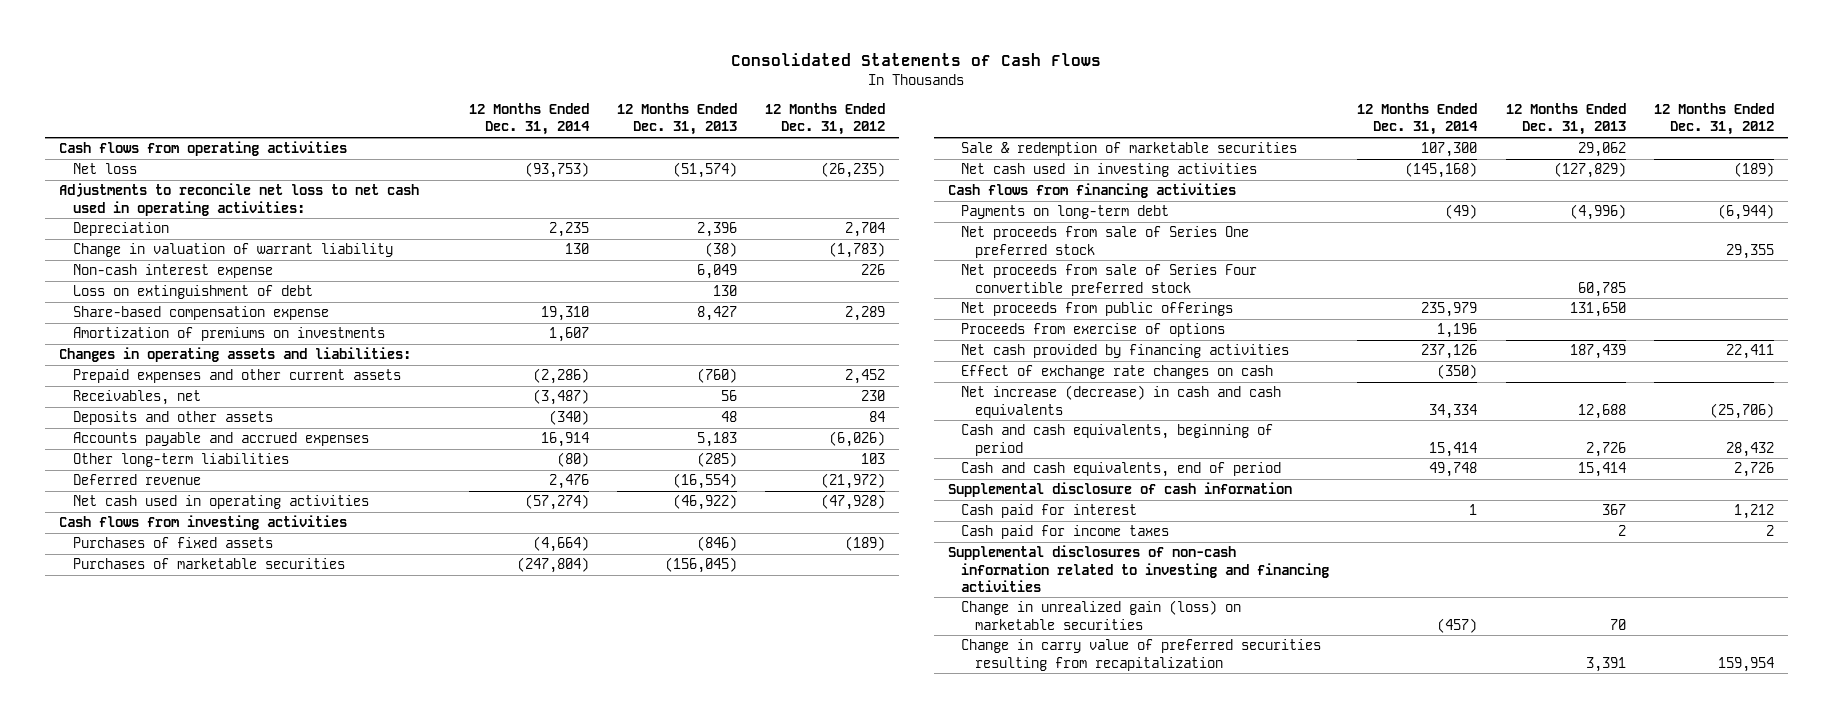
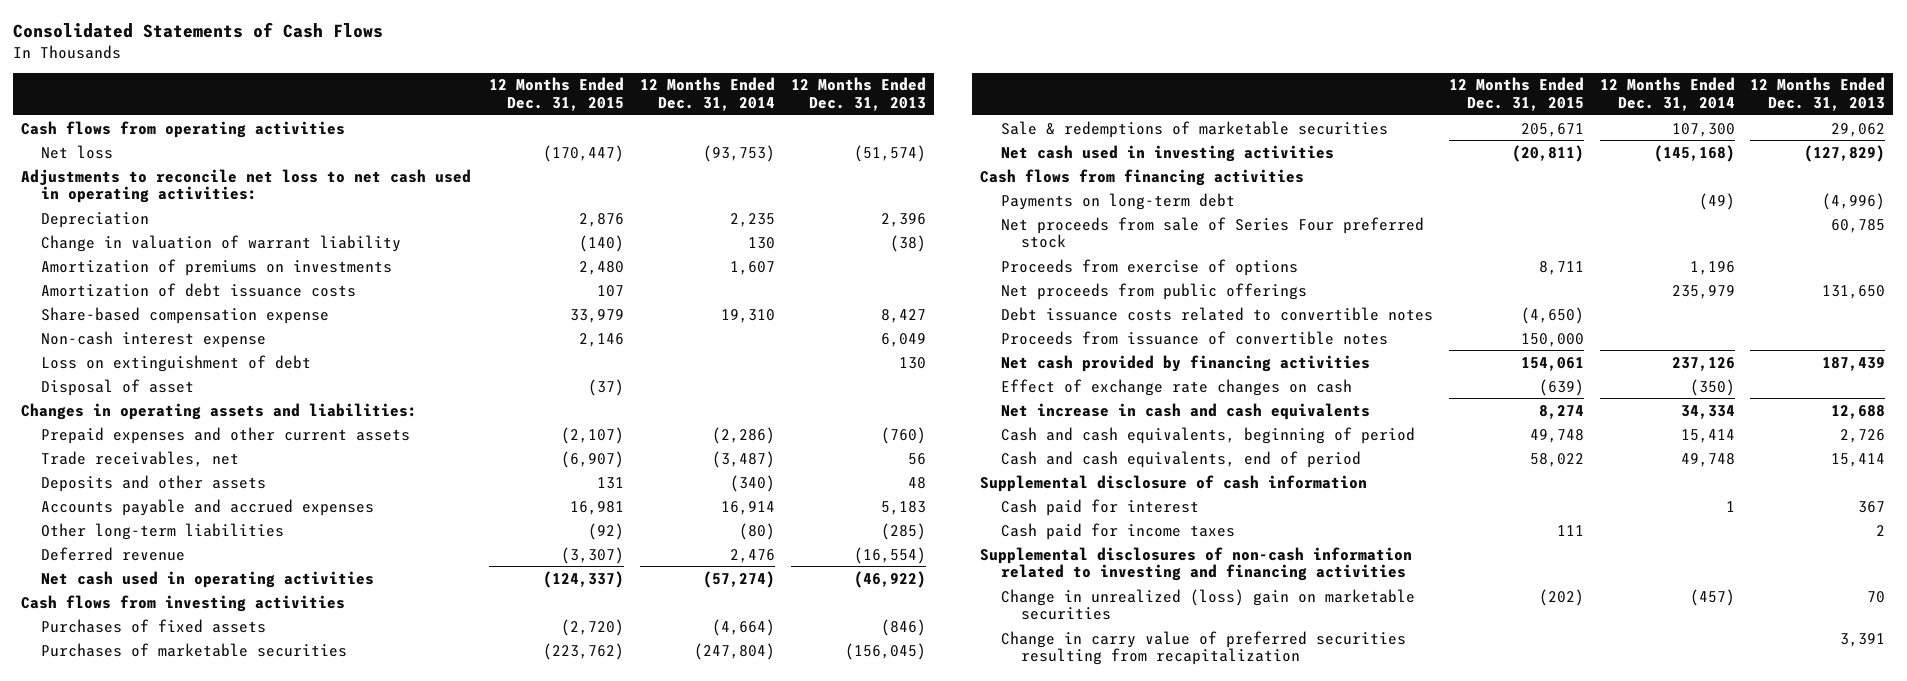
[764,103,885,136] 12 Months Ended Dec. 31, 2012 -> none
none -> [489,77,625,112] 12 Months Ended Dec. 31, 2015
[72,327,385,342] Amortization of premiums on investments -> [41,258,393,276] Amortization of premiums on investments
none -> [41,282,357,297] Amortization of debt issuance costs
[72,306,329,321] Share-based compensation expense -> [41,306,330,324] Share-based compensation expense
none -> [41,378,195,396] Disposal of asset
[72,390,201,406] Receivables, net -> [41,450,240,467] Trade receivables, net
[961,142,1298,157] Sale & redemption of marketable securities -> [1000,120,1388,138] Sale & redemptions of marketable securities
[961,226,1250,258] Net proceeds from sale of Series One preferred stock -> none
[961,264,1258,296] Net proceeds from sale of Series Four convertible preferred stock -> [1000,216,1424,249] Net proceeds from sale of Series Four preferred stock
[961,302,1234,317] Net proceeds from public offerings -> [1000,282,1307,300] Net proceeds from public offerings
none -> [1000,306,1433,321] Debt issuance costs related to convertible notes
none -> [1000,330,1388,345] Proceeds from issuance of convertible notes
[961,385,1282,418] Net increase (decrease) in cash and cash equivalents -> [1000,402,1370,420] Net increase in cash and cash equivalents
[961,600,1242,630] Change in unrealized gain (loss) on marketable securities -> [1000,588,1415,621] Change in unrealized (loss) gain on marketable securities

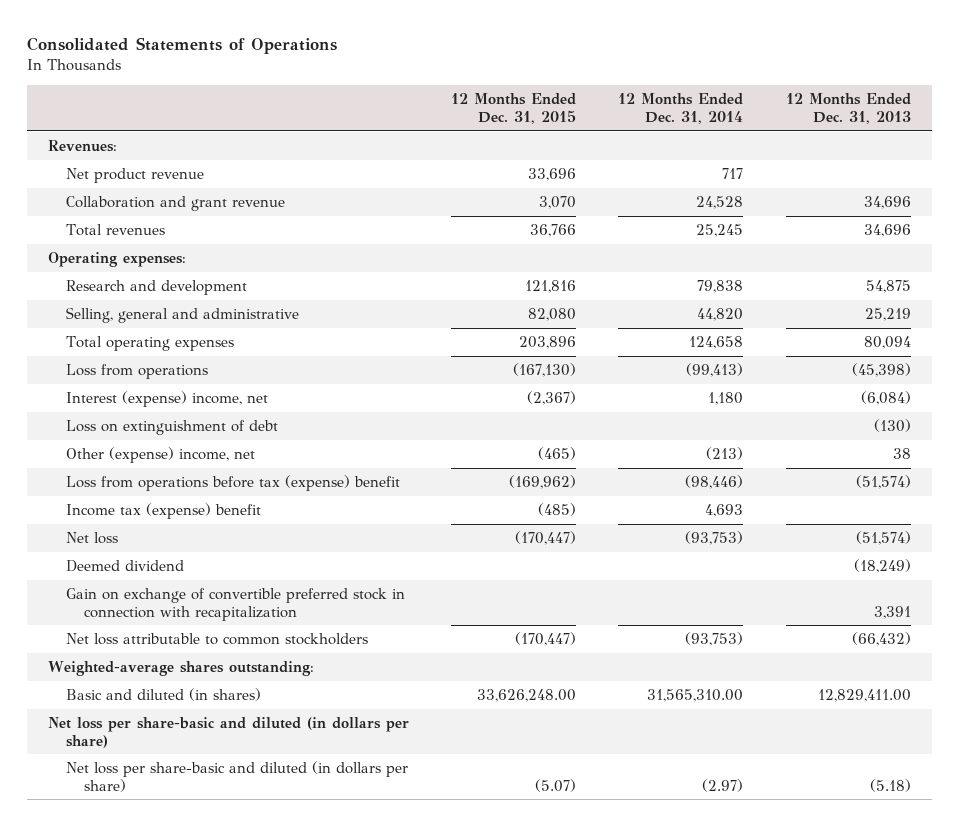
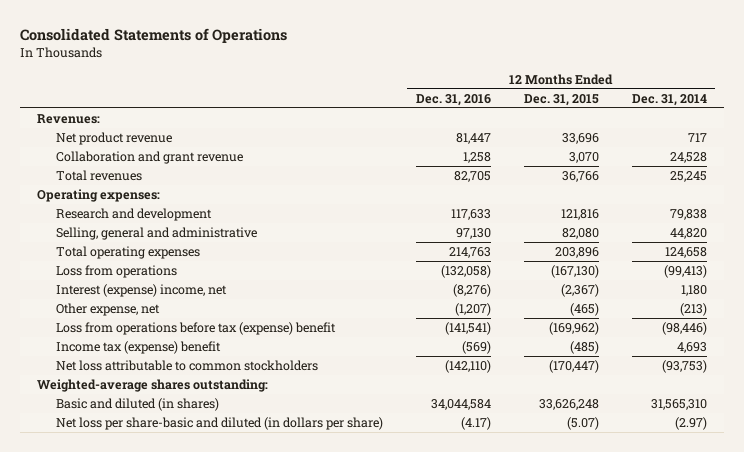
[785,93,911,124] 12 Months Ended Dec. 31, 2013 -> none
none -> [415,93,491,106] Dec. 31, 2016
[66,420,279,436] Loss on extinguishment of debt -> none
[66,447,256,464] Other (expense) income, net -> [55,303,160,317] Other expense, net
[66,532,119,545] Net loss -> none
[66,560,185,573] Deemed dividend -> none
[66,588,406,621] Gain on exchange of convertible preferred stock in connection with recapitalization -> none
[47,717,409,748] Net loss per share-basic and diluted (in dollars per share) -> none
[477,689,577,703] 33,626,248.00 -> [538,399,599,411] 33,626,248
[647,689,744,703] 31,565,310.00 -> [651,399,708,411] 31,565,310

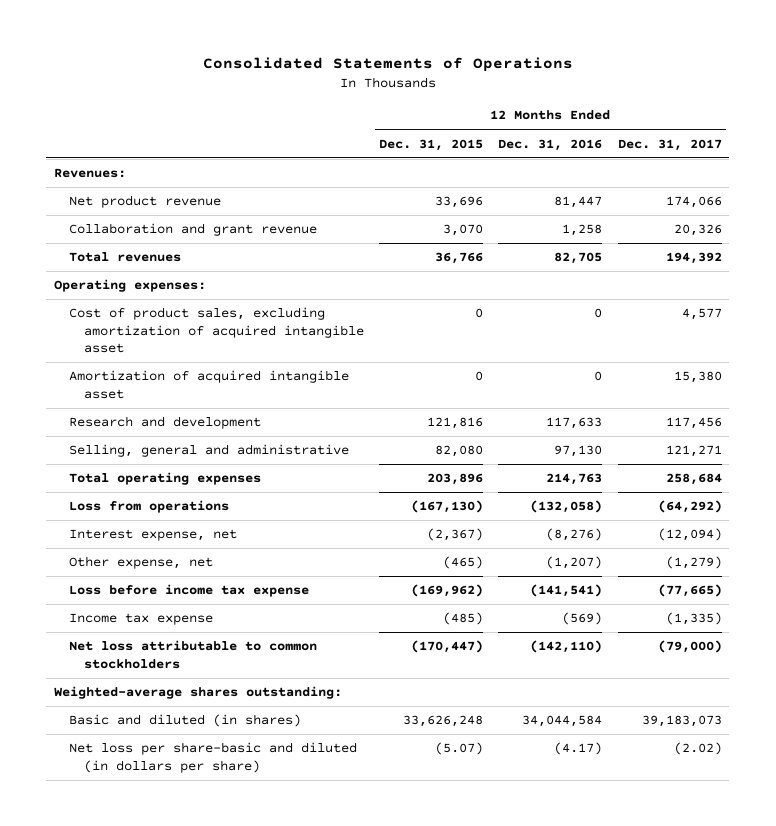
[632,93,708,106] Dec. 31, 2014 -> none
none -> [617,138,722,151] Dec. 31, 2017
none -> [68,307,364,353] Cost of product sales, excluding amortization of acquired intangible asset
none -> [68,370,349,399] Amortization of acquired intangible asset
[55,284,227,298] Interest (expense) income, net -> [68,529,237,542] Interest expense, net
[55,322,336,336] Loss from operations before tax (expense) benefit -> [68,584,309,598] Loss before income tax expense
[55,341,221,355] Income tax (expense) benefit -> [68,613,213,626] Income tax expense

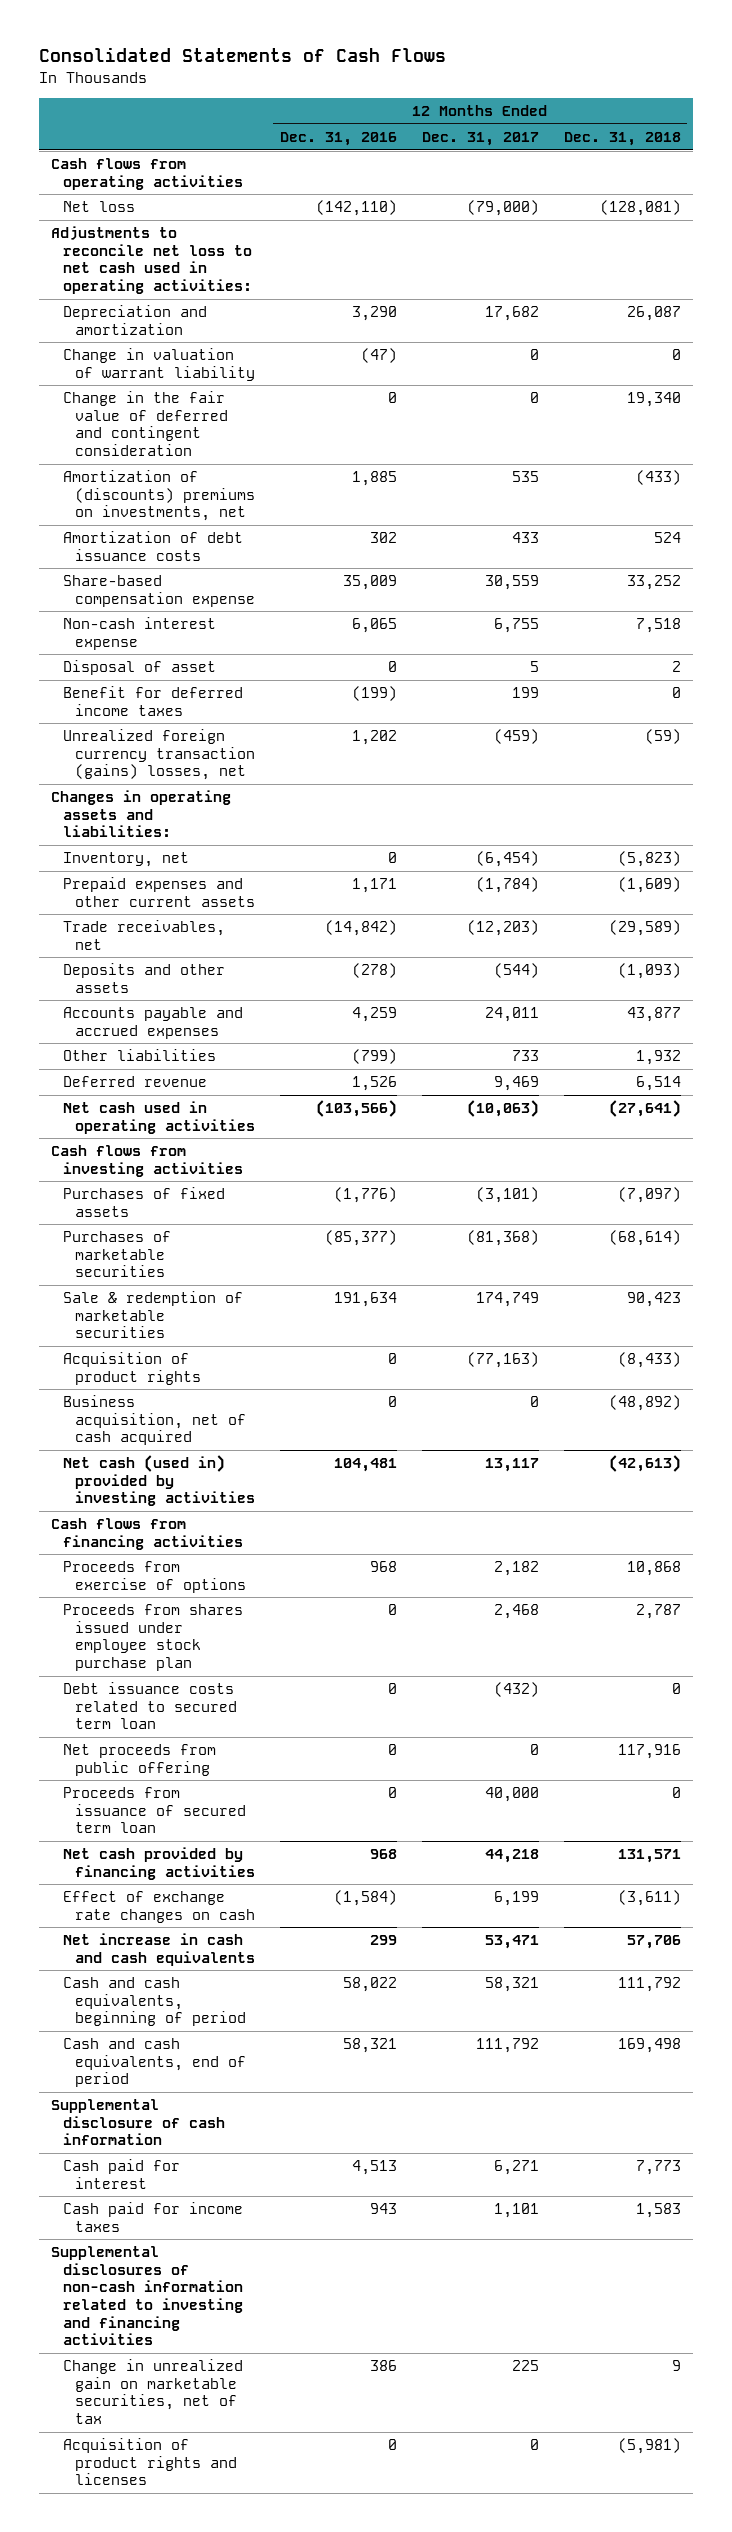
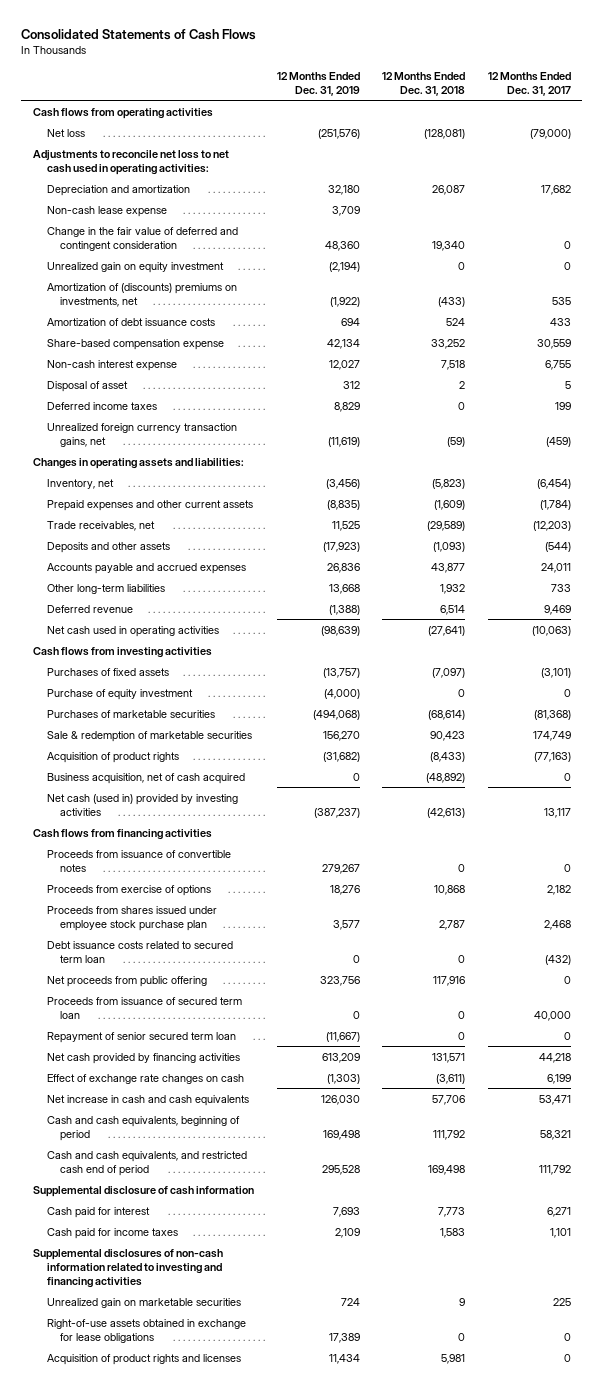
[279,131,397,146] Dec. 31, 2016 -> none
none -> [276,71,360,96] 12 Months Ended Dec. 31, 2019
[62,348,255,381] Change in valuation of warrant liability -> none
none -> [46,205,167,217] Non-cash lease expense
none -> [46,261,224,273] Unrealized gain on equity investment
[62,686,243,716] Benefit for deferred income taxes -> [46,401,157,410] Deferred income taxes
[62,729,255,781] Unrealized foreign currency transaction (gains) losses, net -> [46,422,237,447] Unrealized foreign currency transaction gains, net
[62,1049,216,1062] Other liabilities -> [46,583,165,594] Other long-term liabilities
none -> [46,688,193,700] Purchase of equity investment
none -> [46,849,231,872] Proceeds from issuance of convertible notes
none -> [46,1031,236,1043] Repayment of senior secured term loan
[62,2038,246,2088] Cash and cash equivalents, end of period -> [46,1150,247,1176] Cash and cash equivalents, and restricted cash end of period
[62,2359,243,2425] Change in unrealized gain on marketable securities, net of tax -> [46,1297,241,1308] Unrealized gain on marketable securities
none -> [46,1318,246,1343] Right-of-use assets obtained in exchange for lease obligations
[617,2438,681,2455] (5,981) -> [441,1353,466,1364] 5,981

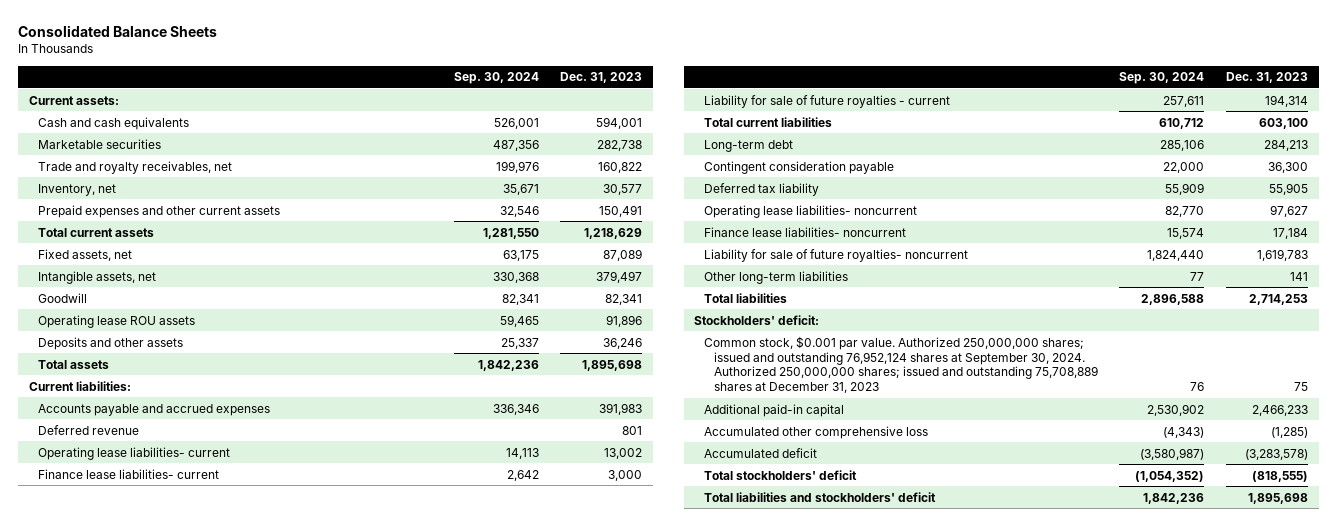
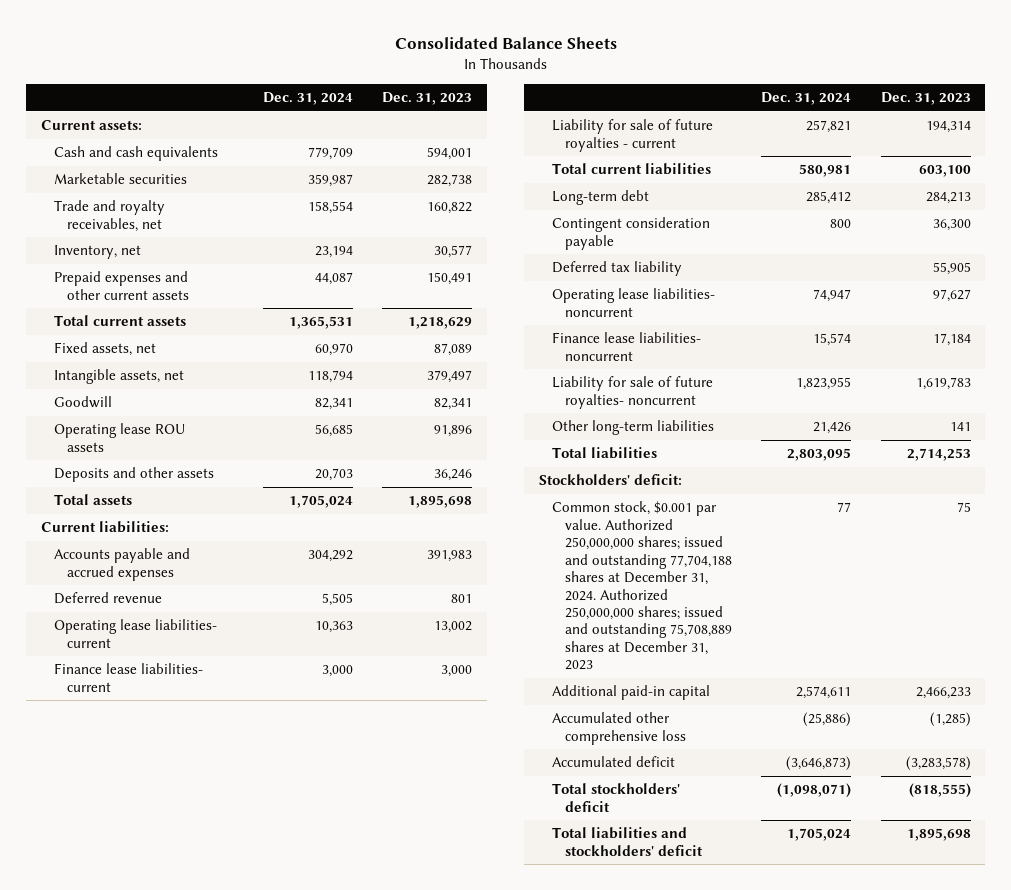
[453,72,539,85] Sep. 30, 2024 -> none
none -> [262,92,353,106] Dec. 31, 2024
[704,335,1098,394] Common stock, $0.001 par value. Authorized 250,000,000 shares; issued and outstanding 76,952,124 shares at September 30, 2024. Authorized 250,000,000 shares; issued and outstanding 75,708,889 shares at December 31, 2023 -> [551,501,732,671] Common stock, $0.001 par value. Authorized 250,000,000 shares; issued and outstanding 77,704,188 shares at December 31, 2024. Authorized 250,000,000 shares; issued and outstanding 75,708,889 shares at December 31, 2023

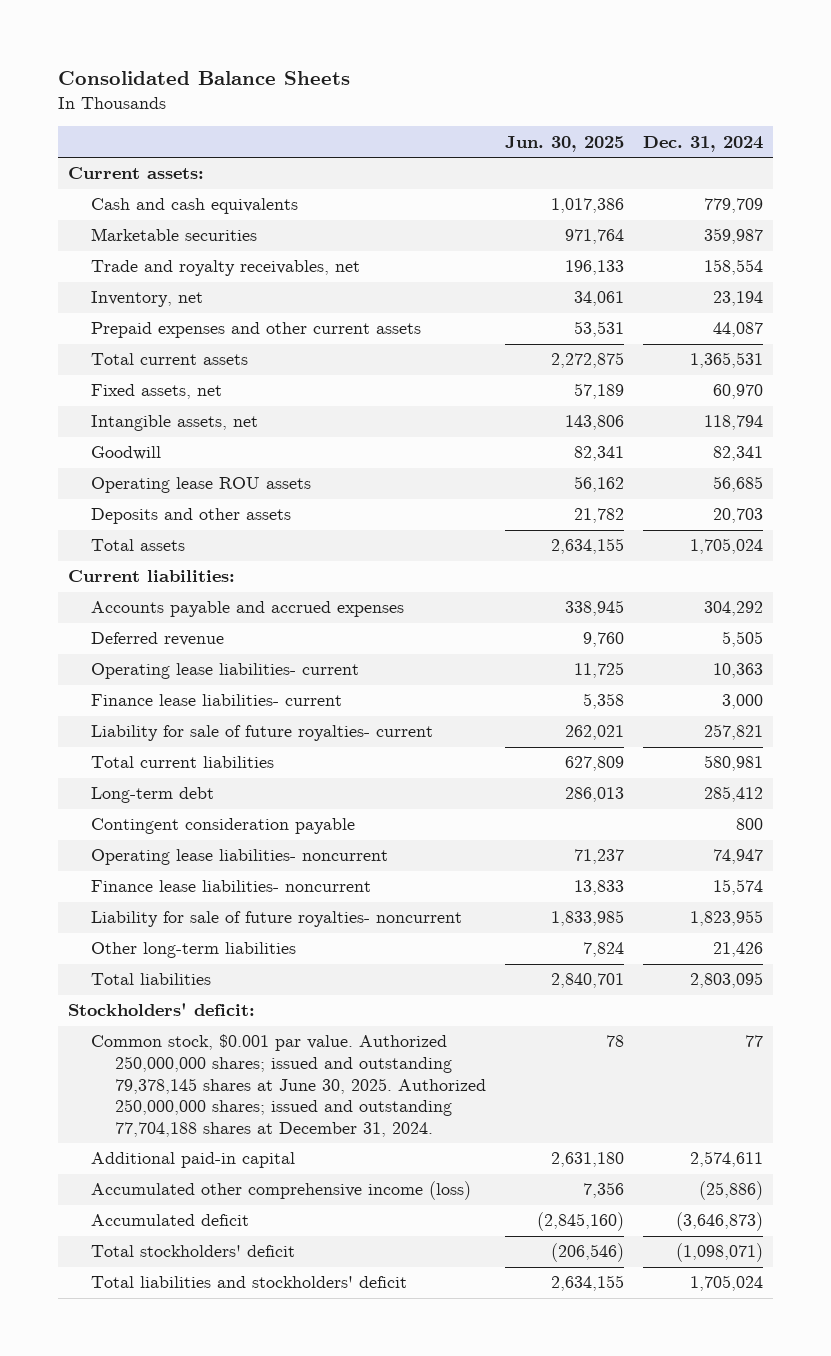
[382,92,473,106] Dec. 31, 2023 -> none
none -> [504,135,624,152] Jun. 30, 2025
[551,119,713,152] Liability for sale of future royalties - current -> [91,725,434,742] Liability for sale of future royalties- current
[551,261,682,277] Deferred tax liability -> none
[551,501,732,671] Common stock, $0.001 par value. Authorized 250,000,000 shares; issued and outstanding 77,704,188 shares at December 31, 2024. Authorized 250,000,000 shares; issued and outstanding 75,708,889 shares at December 31, 2023 -> [91,1034,486,1137] Common stock, $0.001 par value. Authorized 250,000,000 shares; issued and outstanding 79,378,145 shares at June 30, 2025. Authorized 250,000,000 shares; issued and outstanding 77,704,188 shares at December 31, 2024.
[551,712,686,745] Accumulated other comprehensive loss -> [91,1181,472,1201] Accumulated other comprehensive income (loss)

